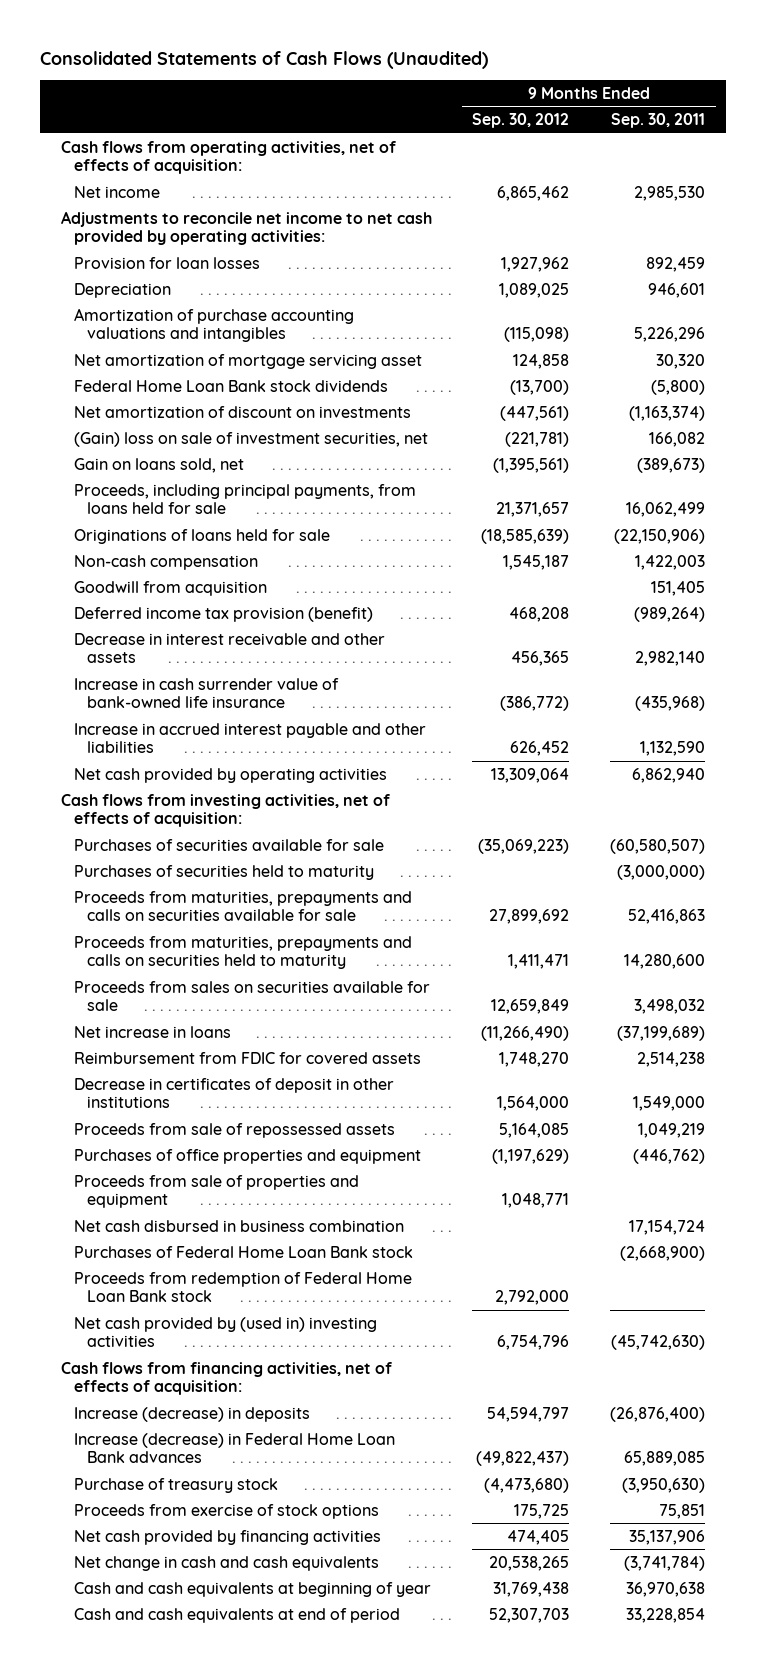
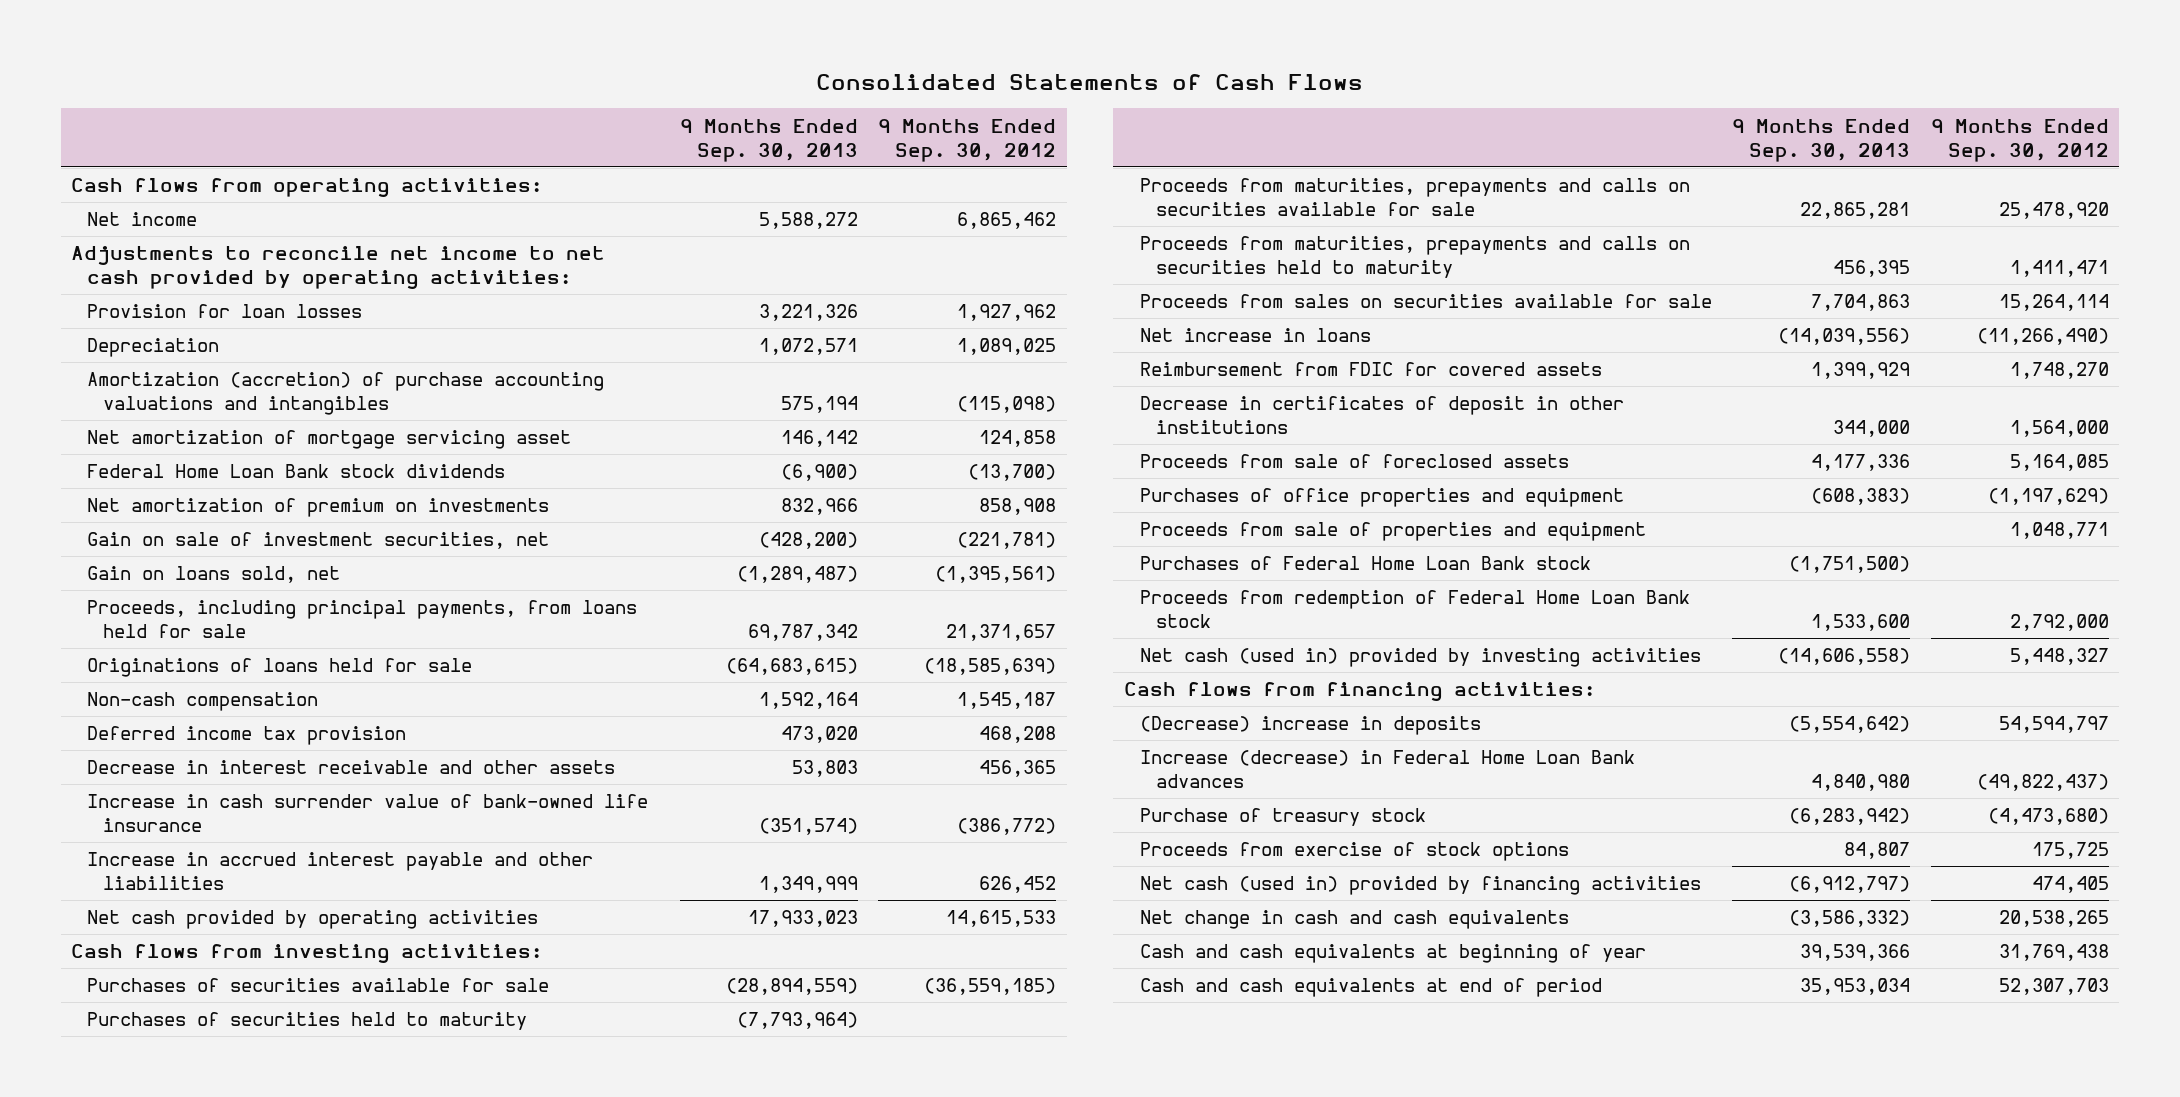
[40,50,489,69] Consolidated Statements of Cash Flows (Unaudited) -> [815,73,1363,90] Consolidated Statements of Cash Flows
[611,113,706,129] Sep. 30, 2011 -> none
none -> [679,118,858,162] 9 Months Ended Sep. 30, 2013
[60,140,396,175] Cash flows from operating activities, net of effects of acquisition: -> [71,178,543,198] Cash flows from operating activities:
[73,307,354,343] Amortization of purchase accounting valuations and intangibles -> [87,372,605,416] Amortization (accretion) of purchase accounting valuations and intangibles
[73,405,411,418] Net amortization of discount on investments -> [87,498,550,518] Net amortization of premium on investments
[500,405,570,421] (447,561) -> [979,498,1057,516] 858,908
[73,431,428,447] (Gain) loss on sale of investment securities, net -> [87,532,550,550] Gain on sale of investment securities, net
[73,580,267,596] Goodwill from acquisition -> none
[73,606,373,622] Deferred income tax provision (benefit) -> [87,726,407,746] Deferred income tax provision
[491,767,570,783] 13,309,064 -> [946,910,1057,928] 14,615,533
[60,793,390,828] Cash flows from investing activities, net of effects of acquisition: -> [71,944,543,964] Cash flows from investing activities:
[478,838,570,854] (35,069,223) -> [924,978,1057,996] (36,559,185)
[489,909,570,925] 27,899,692 -> [1998,202,2109,220] 25,478,920
[491,999,570,1015] 12,659,849 -> [1998,294,2109,312] 15,264,114
[73,1122,395,1138] Proceeds from sale of repossessed assets -> [1139,454,1569,469] Proceeds from sale of foreclosed assets
[73,1219,404,1232] Net cash disbursed in business combination -> none
[73,1316,377,1348] Net cash provided by (used in) investing activities -> [1139,648,1701,668] Net cash (used in) provided by investing activities
[497,1335,570,1351] 6,754,796 -> [2009,648,2109,666] 5,448,327
[60,1361,392,1396] Cash flows from financing activities, net of effects of acquisition: -> [1123,682,1595,702] Cash flows from financing activities:
[73,1406,310,1422] Increase (decrease) in deposits -> [1139,716,1481,736] (Decrease) increase in deposits
[73,1529,381,1545] Net cash provided by financing activities -> [1139,876,1701,896] Net cash (used in) provided by financing activities

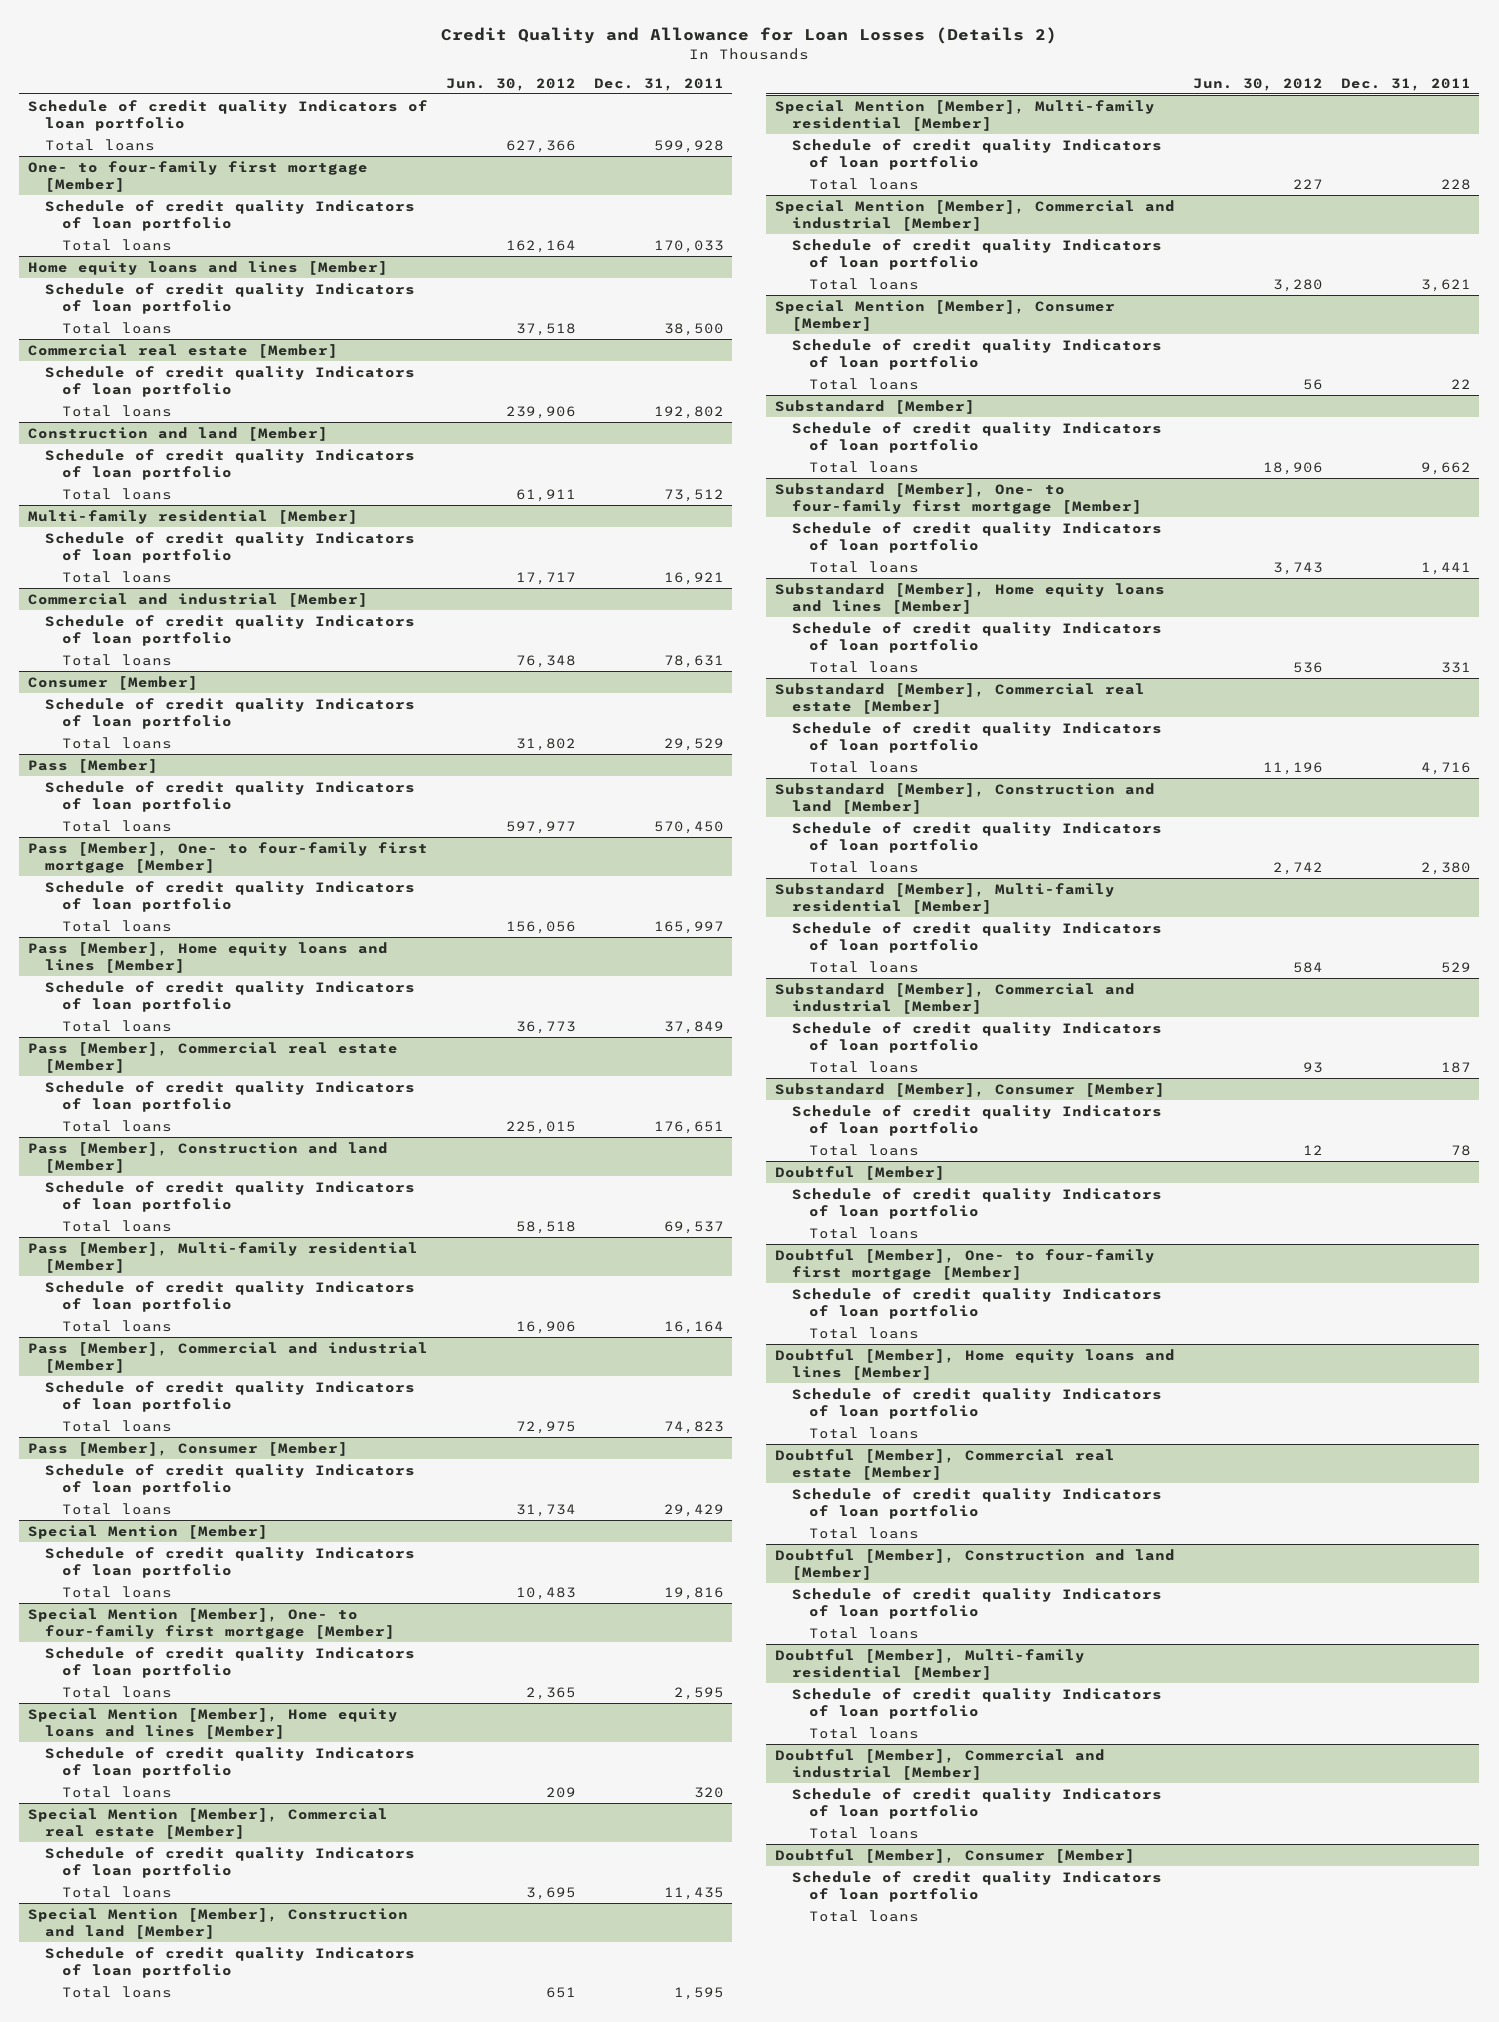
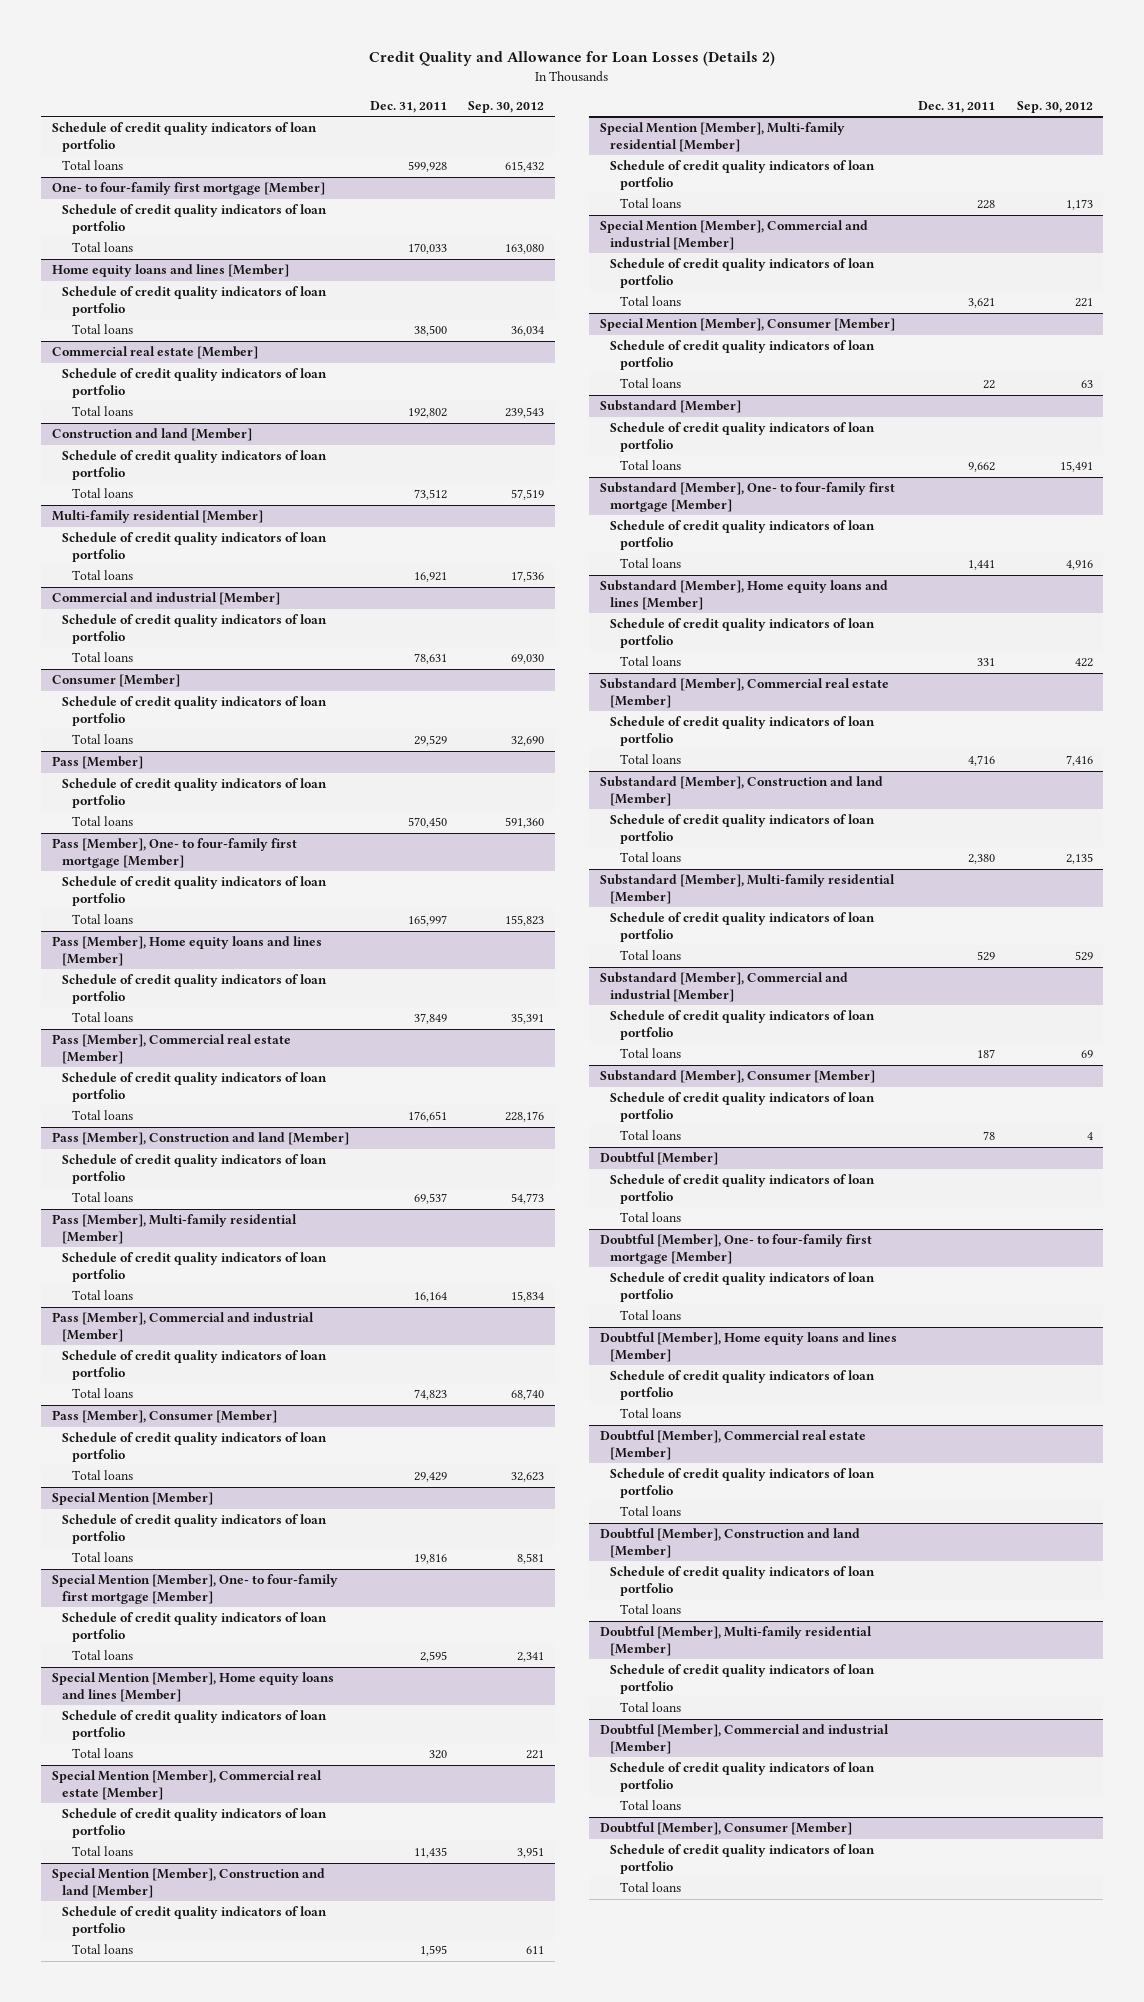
[445,77,576,91] Jun. 30, 2012 -> none
none -> [468,100,545,113] Sep. 30, 2012
[28,99,429,131] Schedule of credit quality Indicators of loan portfolio -> [51,122,317,152] Schedule of credit quality indicators of loan portfolio
[44,199,415,231] Schedule of credit quality Indicators of loan portfolio -> [61,204,327,234] Schedule of credit quality indicators of loan portfolio
[44,282,415,314] Schedule of credit quality Indicators of loan portfolio -> [61,286,327,316] Schedule of credit quality indicators of loan portfolio
[44,365,415,397] Schedule of credit quality Indicators of loan portfolio -> [61,368,327,398] Schedule of credit quality indicators of loan portfolio
[44,448,415,480] Schedule of credit quality Indicators of loan portfolio -> [61,450,327,480] Schedule of credit quality indicators of loan portfolio
[44,531,415,563] Schedule of credit quality Indicators of loan portfolio -> [61,532,327,562] Schedule of credit quality indicators of loan portfolio
[44,614,415,646] Schedule of credit quality Indicators of loan portfolio -> [61,614,327,644] Schedule of credit quality indicators of loan portfolio
[44,697,415,729] Schedule of credit quality Indicators of loan portfolio -> [61,696,327,726] Schedule of credit quality indicators of loan portfolio
[44,780,415,812] Schedule of credit quality Indicators of loan portfolio -> [61,778,327,808] Schedule of credit quality indicators of loan portfolio
[44,880,415,912] Schedule of credit quality Indicators of loan portfolio -> [61,876,327,906] Schedule of credit quality indicators of loan portfolio
[44,980,415,1012] Schedule of credit quality Indicators of loan portfolio -> [61,974,327,1004] Schedule of credit quality indicators of loan portfolio
[44,1080,415,1112] Schedule of credit quality Indicators of loan portfolio -> [61,1072,327,1102] Schedule of credit quality indicators of loan portfolio
[44,1180,415,1212] Schedule of credit quality Indicators of loan portfolio -> [61,1154,327,1184] Schedule of credit quality indicators of loan portfolio
[44,1280,415,1312] Schedule of credit quality Indicators of loan portfolio -> [61,1252,327,1282] Schedule of credit quality indicators of loan portfolio
[44,1380,415,1412] Schedule of credit quality Indicators of loan portfolio -> [61,1350,327,1380] Schedule of credit quality indicators of loan portfolio
[44,1463,415,1495] Schedule of credit quality Indicators of loan portfolio -> [61,1432,327,1462] Schedule of credit quality indicators of loan portfolio
[44,1546,415,1578] Schedule of credit quality Indicators of loan portfolio -> [61,1514,327,1544] Schedule of credit quality indicators of loan portfolio
[44,1646,415,1678] Schedule of credit quality Indicators of loan portfolio -> [61,1612,327,1642] Schedule of credit quality indicators of loan portfolio
[44,1746,415,1778] Schedule of credit quality Indicators of loan portfolio -> [61,1710,327,1740] Schedule of credit quality indicators of loan portfolio
[44,1846,415,1878] Schedule of credit quality Indicators of loan portfolio -> [61,1808,327,1838] Schedule of credit quality indicators of loan portfolio
[44,1946,415,1978] Schedule of credit quality Indicators of loan portfolio -> [61,1906,327,1936] Schedule of credit quality indicators of loan portfolio
[791,138,1162,170] Schedule of credit quality Indicators of loan portfolio -> [609,160,875,190] Schedule of credit quality indicators of loan portfolio
[791,238,1162,270] Schedule of credit quality Indicators of loan portfolio -> [609,258,875,288] Schedule of credit quality indicators of loan portfolio
[791,338,1162,370] Schedule of credit quality Indicators of loan portfolio -> [609,340,875,370] Schedule of credit quality indicators of loan portfolio
[791,421,1162,453] Schedule of credit quality Indicators of loan portfolio -> [609,422,875,452] Schedule of credit quality indicators of loan portfolio
[791,521,1162,553] Schedule of credit quality Indicators of loan portfolio -> [609,520,875,550] Schedule of credit quality indicators of loan portfolio
[791,621,1162,653] Schedule of credit quality Indicators of loan portfolio -> [609,618,875,648] Schedule of credit quality indicators of loan portfolio
[791,721,1162,753] Schedule of credit quality Indicators of loan portfolio -> [609,716,875,746] Schedule of credit quality indicators of loan portfolio
[791,821,1162,853] Schedule of credit quality Indicators of loan portfolio -> [609,814,875,844] Schedule of credit quality indicators of loan portfolio
[791,921,1162,953] Schedule of credit quality Indicators of loan portfolio -> [609,912,875,942] Schedule of credit quality indicators of loan portfolio
[791,1021,1162,1053] Schedule of credit quality Indicators of loan portfolio -> [609,1010,875,1040] Schedule of credit quality indicators of loan portfolio
[791,1104,1162,1136] Schedule of credit quality Indicators of loan portfolio -> [609,1092,875,1122] Schedule of credit quality indicators of loan portfolio
[791,1187,1162,1219] Schedule of credit quality Indicators of loan portfolio -> [609,1174,875,1204] Schedule of credit quality indicators of loan portfolio
[791,1287,1162,1319] Schedule of credit quality Indicators of loan portfolio -> [609,1272,875,1302] Schedule of credit quality indicators of loan portfolio
[791,1387,1162,1419] Schedule of credit quality Indicators of loan portfolio -> [609,1370,875,1400] Schedule of credit quality indicators of loan portfolio
[791,1487,1162,1519] Schedule of credit quality Indicators of loan portfolio -> [609,1468,875,1498] Schedule of credit quality indicators of loan portfolio
[791,1587,1162,1619] Schedule of credit quality Indicators of loan portfolio -> [609,1566,875,1596] Schedule of credit quality indicators of loan portfolio
[791,1687,1162,1719] Schedule of credit quality Indicators of loan portfolio -> [609,1664,875,1694] Schedule of credit quality indicators of loan portfolio
[791,1787,1162,1819] Schedule of credit quality Indicators of loan portfolio -> [609,1762,875,1792] Schedule of credit quality indicators of loan portfolio
[791,1870,1162,1902] Schedule of credit quality Indicators of loan portfolio -> [609,1844,875,1874] Schedule of credit quality indicators of loan portfolio

